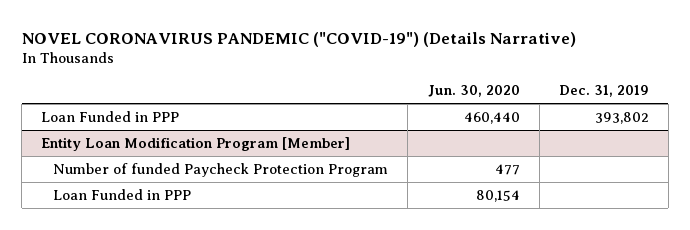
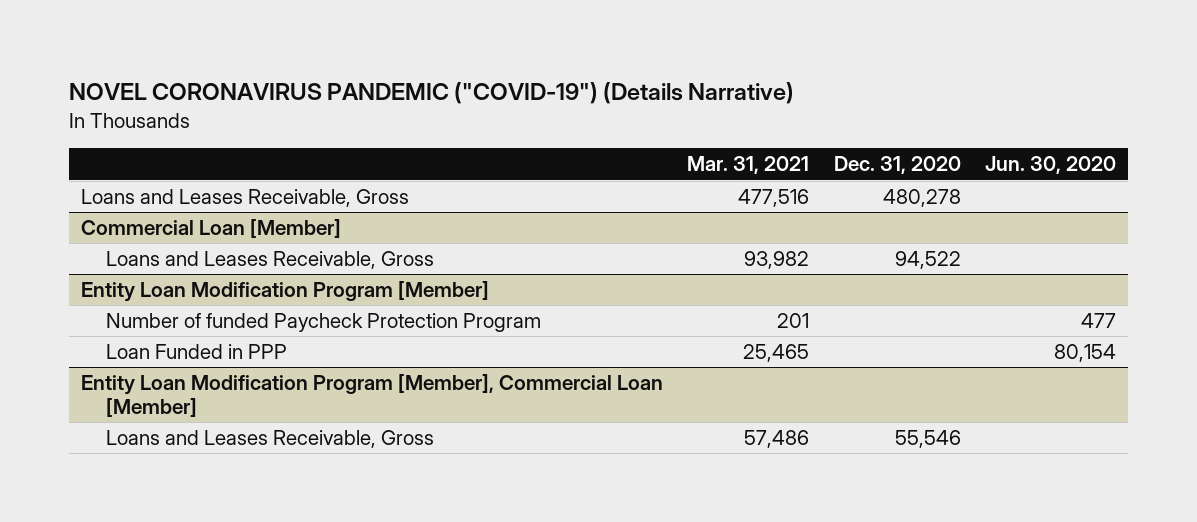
[558,85,649,98] Dec. 31, 2019 -> none
none -> [687,156,810,175] Mar. 31, 2021
none -> [833,156,961,175] Dec. 31, 2020
[41,110,180,122] Loan Funded in PPP -> none
none -> [80,189,409,208] Loans and Leases Receivable, Gross
none -> [80,219,341,239] Commercial Loan [Member]
none -> [106,251,435,270] Loans and Leases Receivable, Gross
none -> [80,374,663,417] Entity Loan Modification Program [Member], Commercial Loan [Member]
none -> [106,430,435,449] Loans and Leases Receivable, Gross

